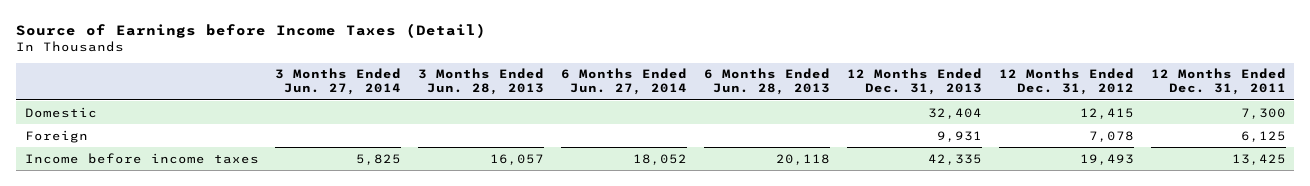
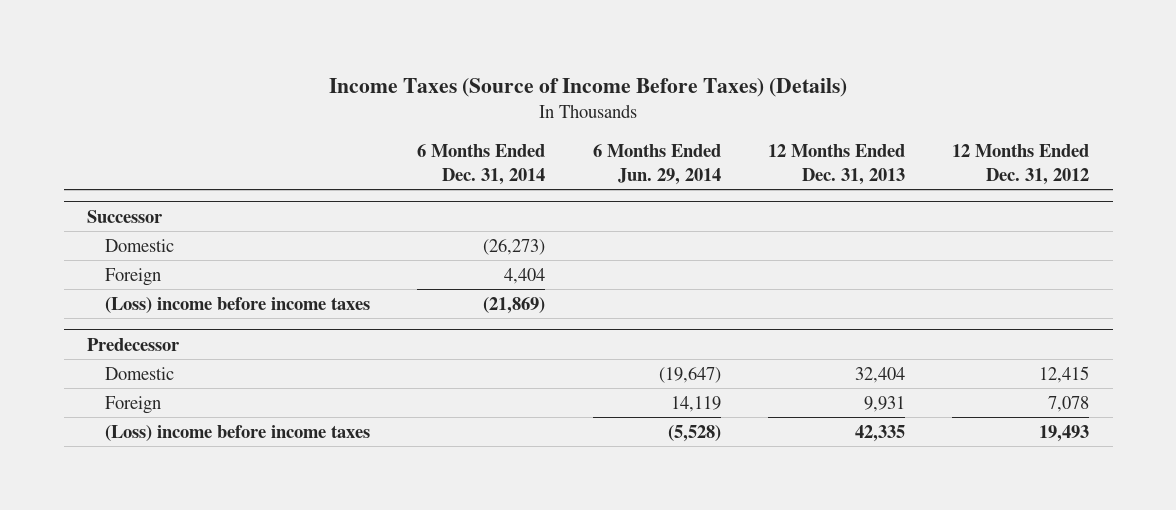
[16,22,487,38] Source of Earnings before Income Taxes (Detail) -> [329,77,848,97] Income Taxes (Source of Income Before Taxes) (Details)
[275,68,402,96] 3 Months Ended Jun. 27, 2014 -> none
[418,68,545,96] 3 Months Ended Jun. 28, 2013 -> none
[561,68,688,96] 6 Months Ended Jun. 27, 2014 -> none
[704,68,831,96] 6 Months Ended Jun. 28, 2013 -> none
[1150,68,1286,96] 12 Months Ended Dec. 31, 2011 -> none
none -> [417,144,546,186] 6 Months Ended Dec. 31, 2014
none -> [592,144,721,186] 6 Months Ended Jun. 29, 2014
none -> [87,209,164,223] Successor
none -> [105,238,175,252] Domestic
none -> [105,267,162,286] Foreign
none -> [105,296,371,313] (Loss) income before income taxes
none -> [87,337,181,351] Predecessor
[24,152,259,164] Income before income taxes -> [105,424,371,441] (Loss) income before income taxes

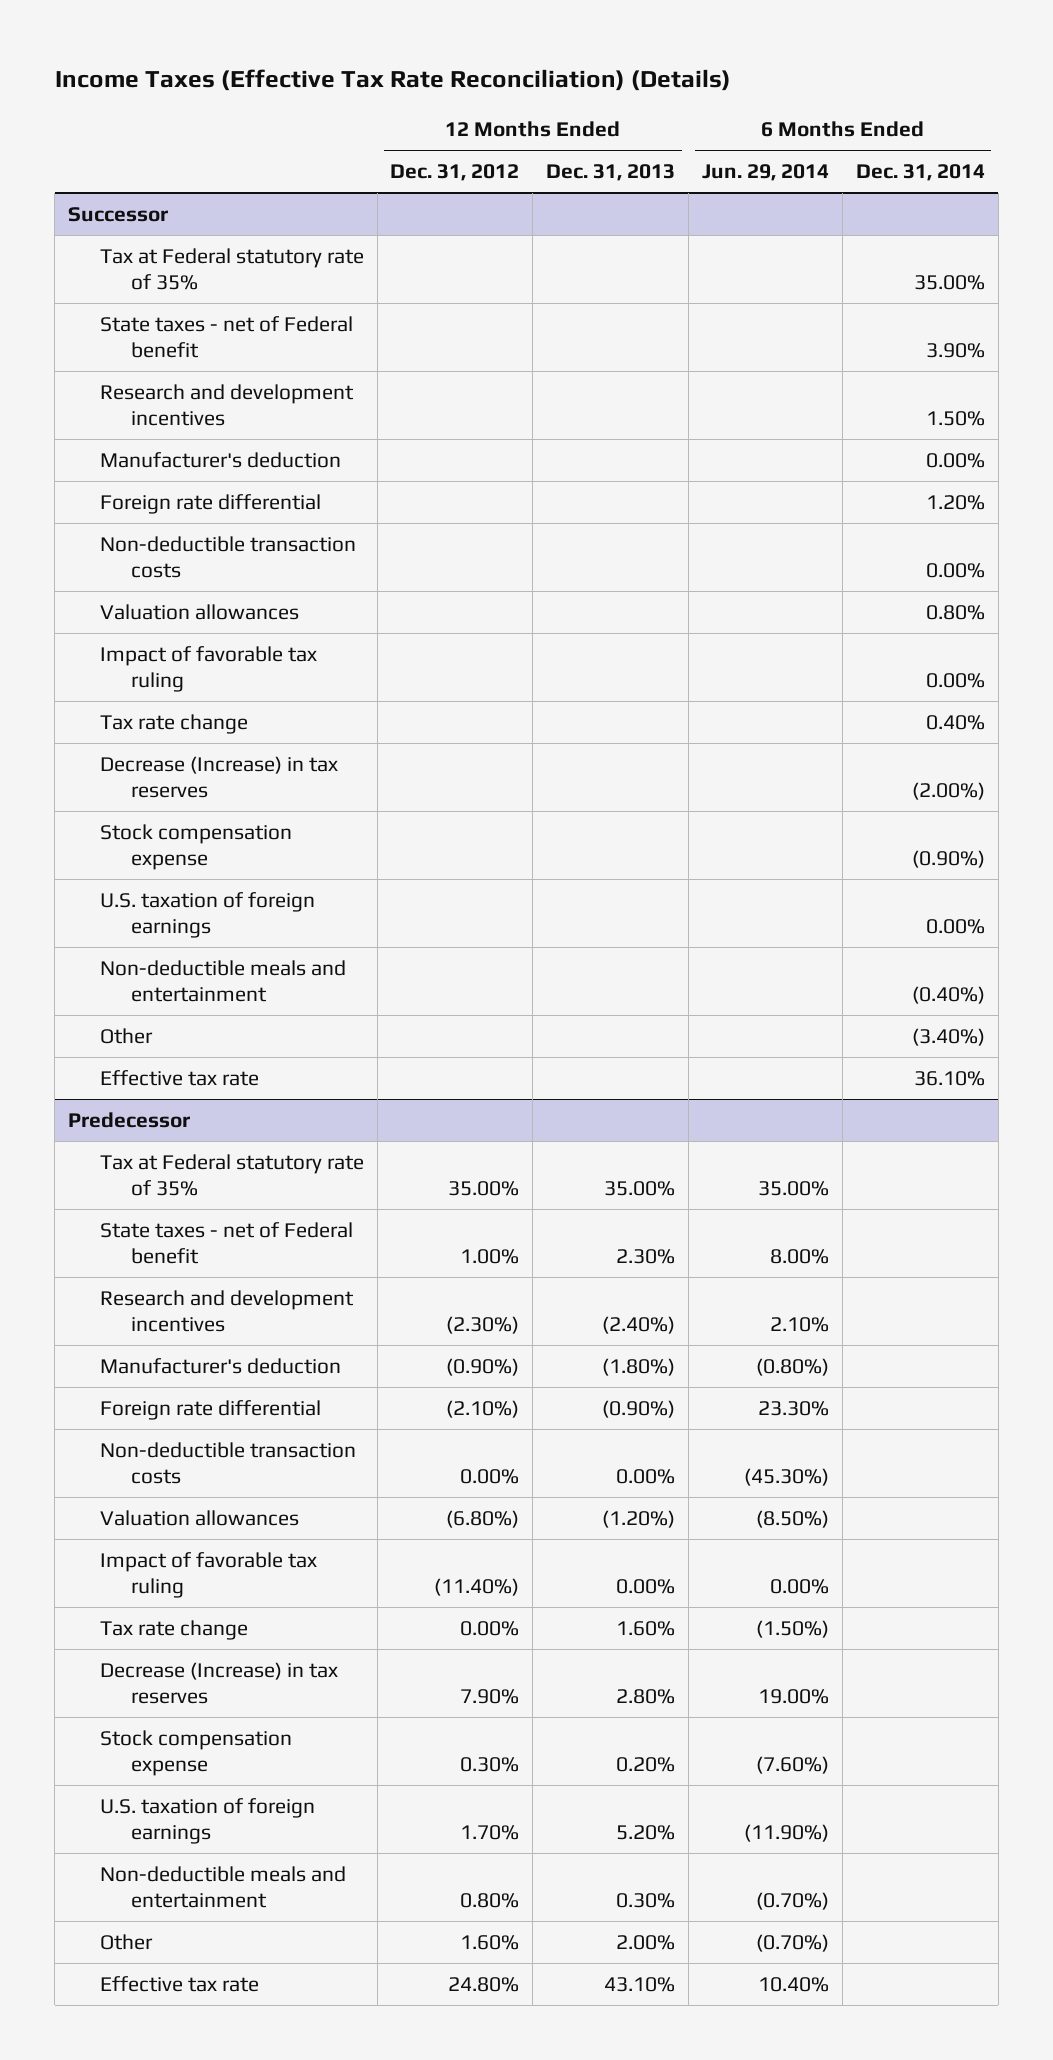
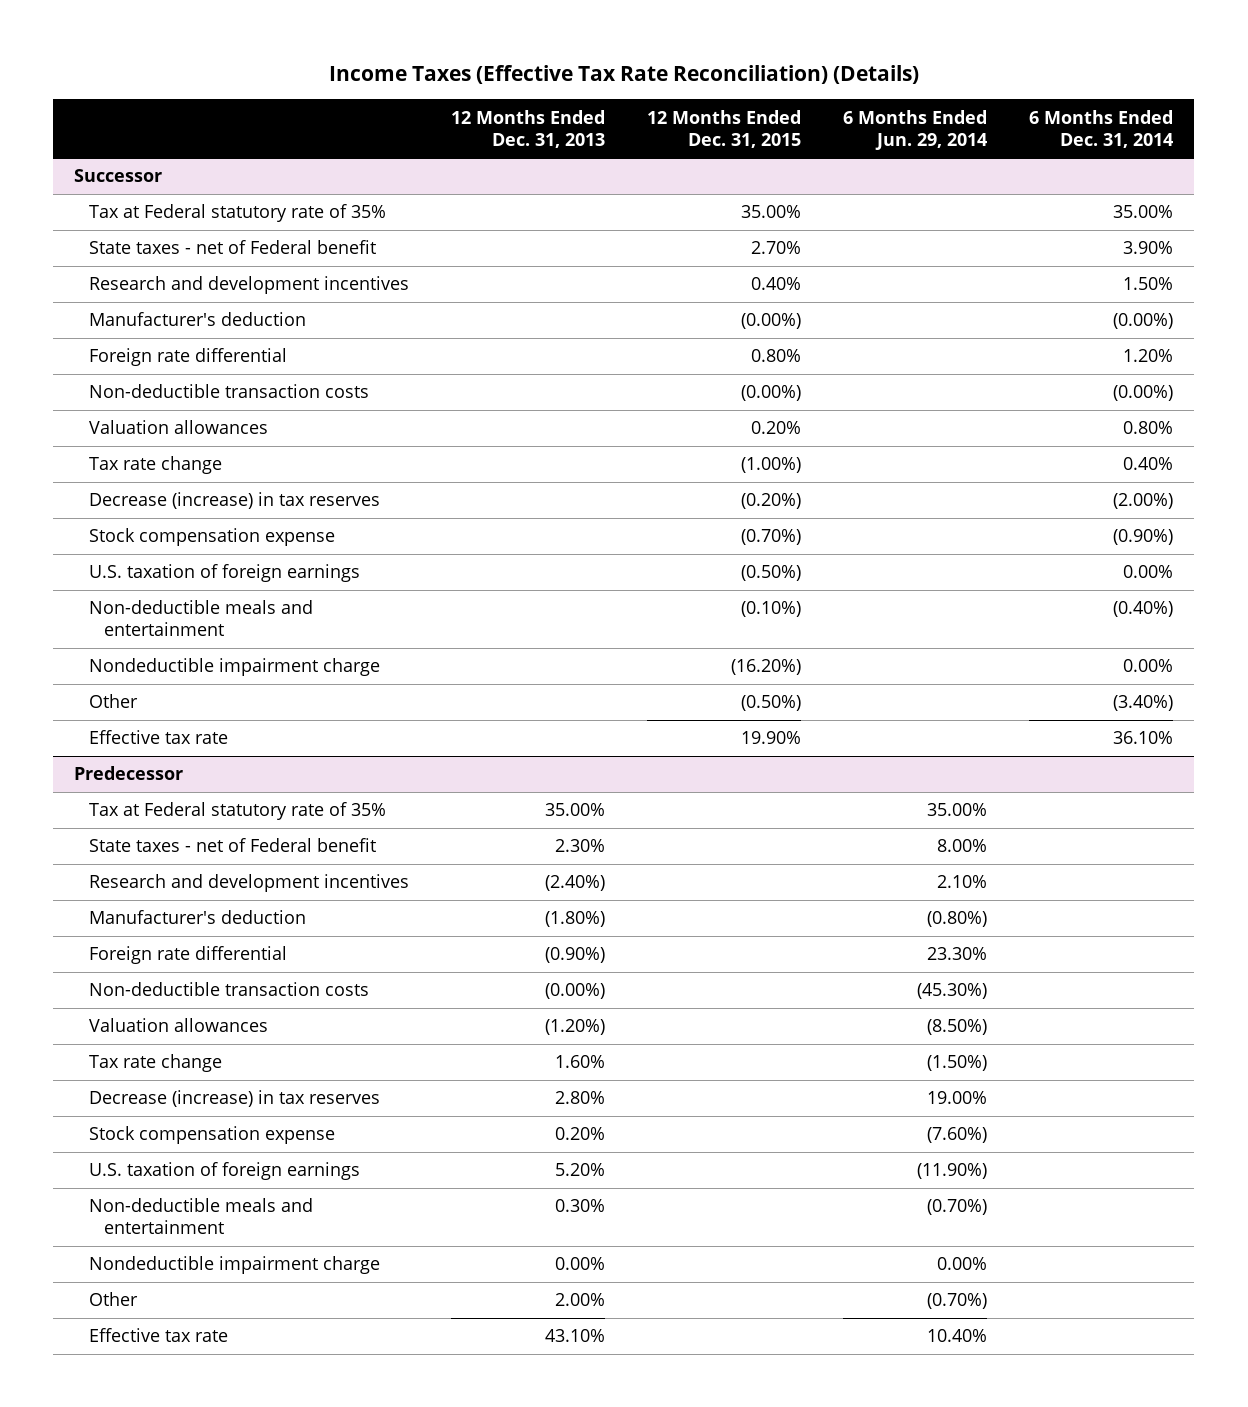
[390,164,520,182] Dec. 31, 2012 -> none
none -> [647,109,802,148] 12 Months Ended Dec. 31, 2015
[925,452,985,468] 0.00% -> [1113,313,1174,330] (0.00%)
[925,562,985,578] 0.00% -> [1113,385,1174,402] (0.00%)
[99,645,317,692] Impact of favorable tax ruling -> none
[99,755,338,798] Decrease (Increase) in tax reserves -> [89,492,381,510] Decrease (increase) in tax reserves
none -> [89,658,381,677] Nondeductible impairment charge
[616,1468,676,1484] 0.00% -> [545,983,606,1000] (0.00%)
[99,1551,317,1598] Impact of favorable tax ruling -> none
[99,1661,338,1704] Decrease (Increase) in tax reserves -> [89,1090,381,1108] Decrease (increase) in tax reserves
none -> [89,1256,381,1275] Nondeductible impairment charge

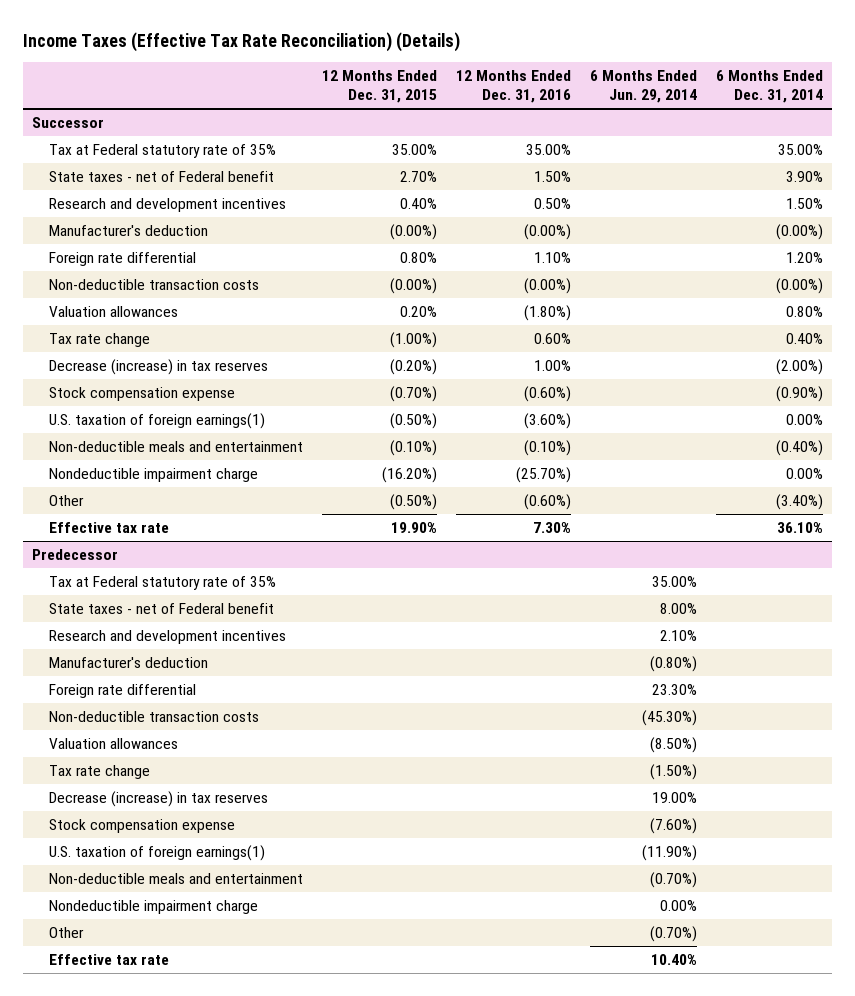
[451,109,606,148] 12 Months Ended Dec. 31, 2013 -> none
none -> [456,70,572,104] 12 Months Ended Dec. 31, 2016
[89,564,361,583] U.S. taxation of foreign earnings -> [49,413,266,430] U.S. taxation of foreign earnings(1)
[89,1162,361,1181] U.S. taxation of foreign earnings -> [49,845,266,862] U.S. taxation of foreign earnings(1)

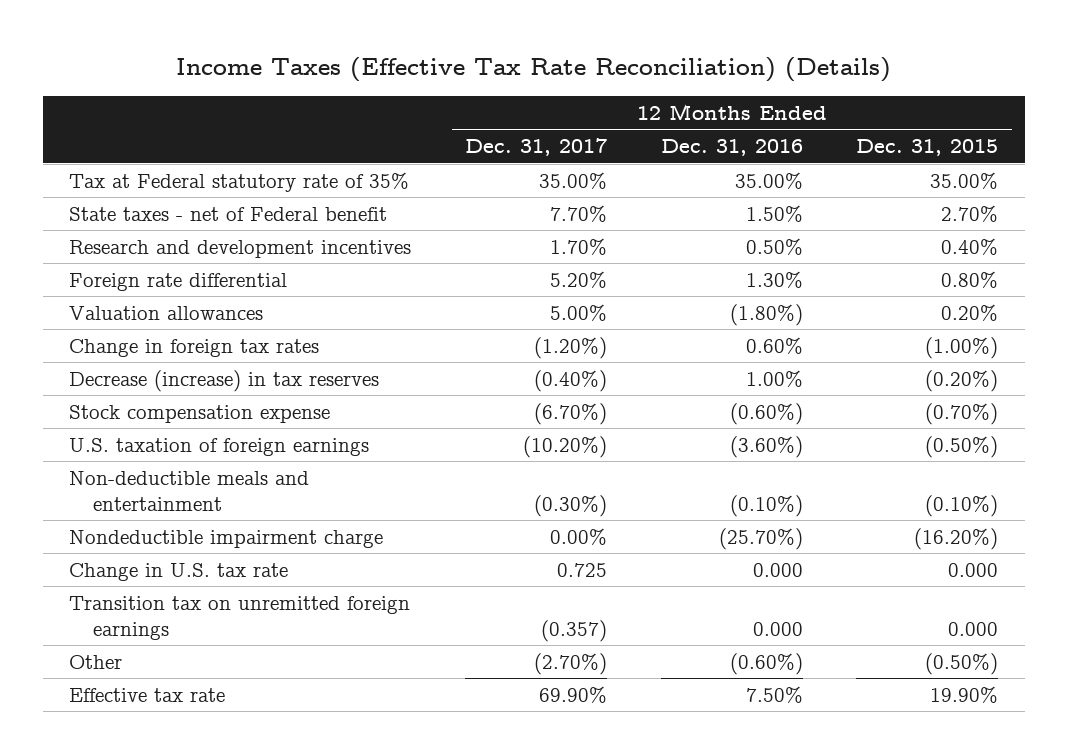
[589,70,697,104] 6 Months Ended Jun. 29, 2014 -> none
[715,70,823,104] 6 Months Ended Dec. 31, 2014 -> none
none -> [464,138,607,157] Dec. 31, 2017
[32,117,105,129] Successor -> none
[49,225,209,237] Manufacturer's deduction -> none
[49,279,260,291] Non-deductible transaction costs -> none
[534,252,572,264] 1.10% -> [745,270,803,288] 1.30%
[49,333,151,348] Tax rate change -> none
none -> [69,338,320,357] Change in foreign tax rates
[49,413,266,430] U.S. taxation of foreign earnings(1) -> [69,437,370,456] U.S. taxation of foreign earnings
none -> [69,562,289,581] Change in U.S. tax rate
none -> [69,595,411,640] Transition tax on unremitted foreign earnings
[32,549,119,561] Predecessor -> none
[49,576,277,591] Tax at Federal statutory rate of 35% -> none
[49,603,275,615] State taxes - net of Federal benefit -> none
[49,630,287,645] Research and development incentives -> none
[49,657,209,669] Manufacturer's deduction -> none
[49,684,197,699] Foreign rate differential -> none
[49,711,260,723] Non-deductible transaction costs -> none
[49,738,179,750] Valuation allowances -> none
[49,765,151,780] Tax rate change -> none
[49,791,269,808] Decrease (increase) in tax reserves -> none
[49,819,236,834] Stock compensation expense -> none
[49,845,266,862] U.S. taxation of foreign earnings(1) -> none
[49,873,304,885] Non-deductible meals and entertainment -> none
[49,900,259,915] Nondeductible impairment charge -> none
[49,927,85,939] Other -> none
[49,954,170,966] Effective tax rate -> none
[533,522,572,534] 7.30% -> [745,685,803,703] 7.50%

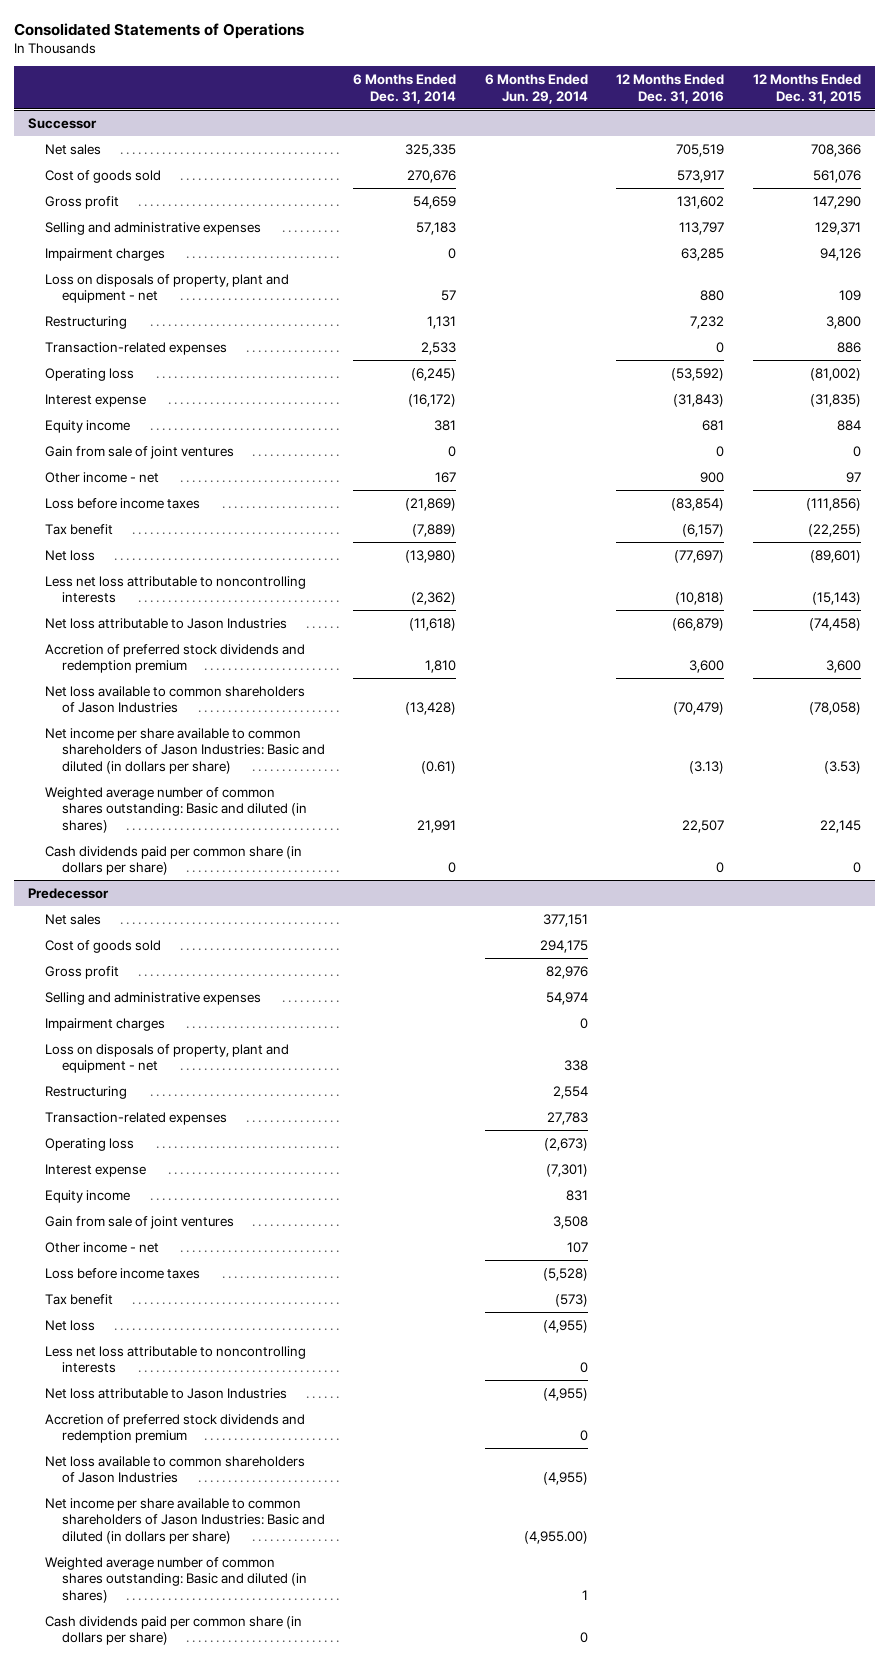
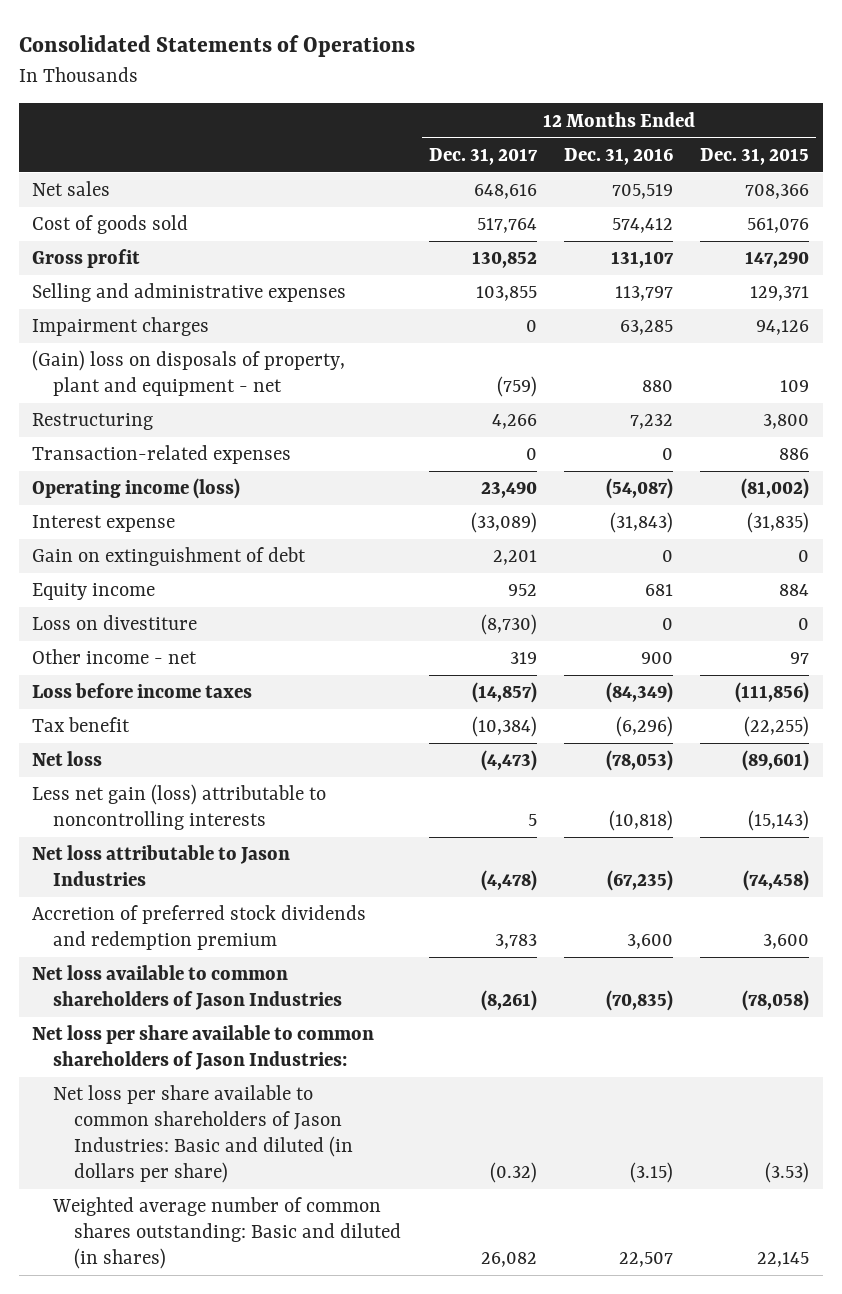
[353,73,457,104] 6 Months Ended Dec. 31, 2014 -> none
[484,73,588,104] 6 Months Ended Jun. 29, 2014 -> none
none -> [428,147,538,165] Dec. 31, 2017
[28,117,98,129] Successor -> none
[677,169,725,183] 573,917 -> [612,218,674,234] 574,412
[677,195,725,209] 131,602 -> [611,251,675,269] 131,107
[44,273,289,304] Loss on disposals of property, plant and equipment - net -> [32,350,346,397] (Gain) loss on disposals of property, plant and equipment - net
[44,367,134,381] Operating loss -> [32,478,241,500] Operating income (loss)
[671,367,725,381] (53,592) -> [606,478,674,500] (54,087)
none -> [32,547,307,567] Gain on extinguishment of debt
[44,445,234,459] Gain from sale of joint ventures -> none
none -> [32,615,198,631] Loss on divestiture
[671,497,725,511] (83,854) -> [606,682,674,704] (84,349)
[682,523,725,537] (6,157) -> [616,716,674,738] (6,296)
[674,549,725,563] (77,697) -> [606,750,674,772] (78,053)
[44,575,306,604] Less net loss attributable to noncontrolling interests -> [32,784,327,831] Less net gain (loss) attributable to noncontrolling interests
[672,617,725,631] (66,879) -> [607,870,674,892] (67,235)
[673,702,725,716] (70,479) -> [606,990,674,1012] (70,835)
none -> [32,1025,375,1071] Net loss per share available to common shareholders of Jason Industries:
[44,727,325,775] Net income per share available to common shareholders of Jason Industries: Basic and diluted (in dollars per share) -> [53,1085,354,1184] Net loss per share available to common shareholders of Jason Industries: Basic and diluted (in dollars per share)
[689,761,725,775] (3.13) -> [630,1162,674,1184] (3.15)
[44,845,302,876] Cash dividends paid per common share (in dollars per share) -> none
[28,887,110,899] Predecessor -> none
[44,913,101,925] Net sales -> none
[44,939,161,953] Cost of goods sold -> none
[44,965,119,979] Gross profit -> none
[44,991,261,1005] Selling and administrative expenses -> none
[44,1017,165,1031] Impairment charges -> none
[44,1043,289,1074] Loss on disposals of property, plant and equipment - net -> none
[44,1085,127,1099] Restructuring -> none
[44,1111,227,1125] Transaction-related expenses -> none
[44,1137,134,1151] Operating loss -> none
[44,1163,146,1177] Interest expense -> none
[44,1189,130,1203] Equity income -> none
[44,1215,234,1229] Gain from sale of joint ventures -> none
[44,1241,159,1253] Other income - net -> none
[44,1267,200,1279] Loss before income taxes -> none
[44,1293,113,1305] Tax benefit -> none
[44,1319,95,1331] Net loss -> none
[44,1345,306,1374] Less net loss attributable to noncontrolling interests -> none
[44,1387,287,1399] Net loss attributable to Jason Industries -> none
[44,1413,305,1444] Accretion of preferred stock dividends and redemption premium -> none
[44,1455,305,1484] Net loss available to common shareholders of Jason Industries -> none
[44,1497,325,1545] Net income per share available to common shareholders of Jason Industries: Basic and diluted (in dollars per share) -> none
[44,1556,307,1604] Weighted average number of common shares outstanding: Basic and diluted (in shares) -> none
[44,1615,302,1646] Cash dividends paid per common share (in dollars per share) -> none

